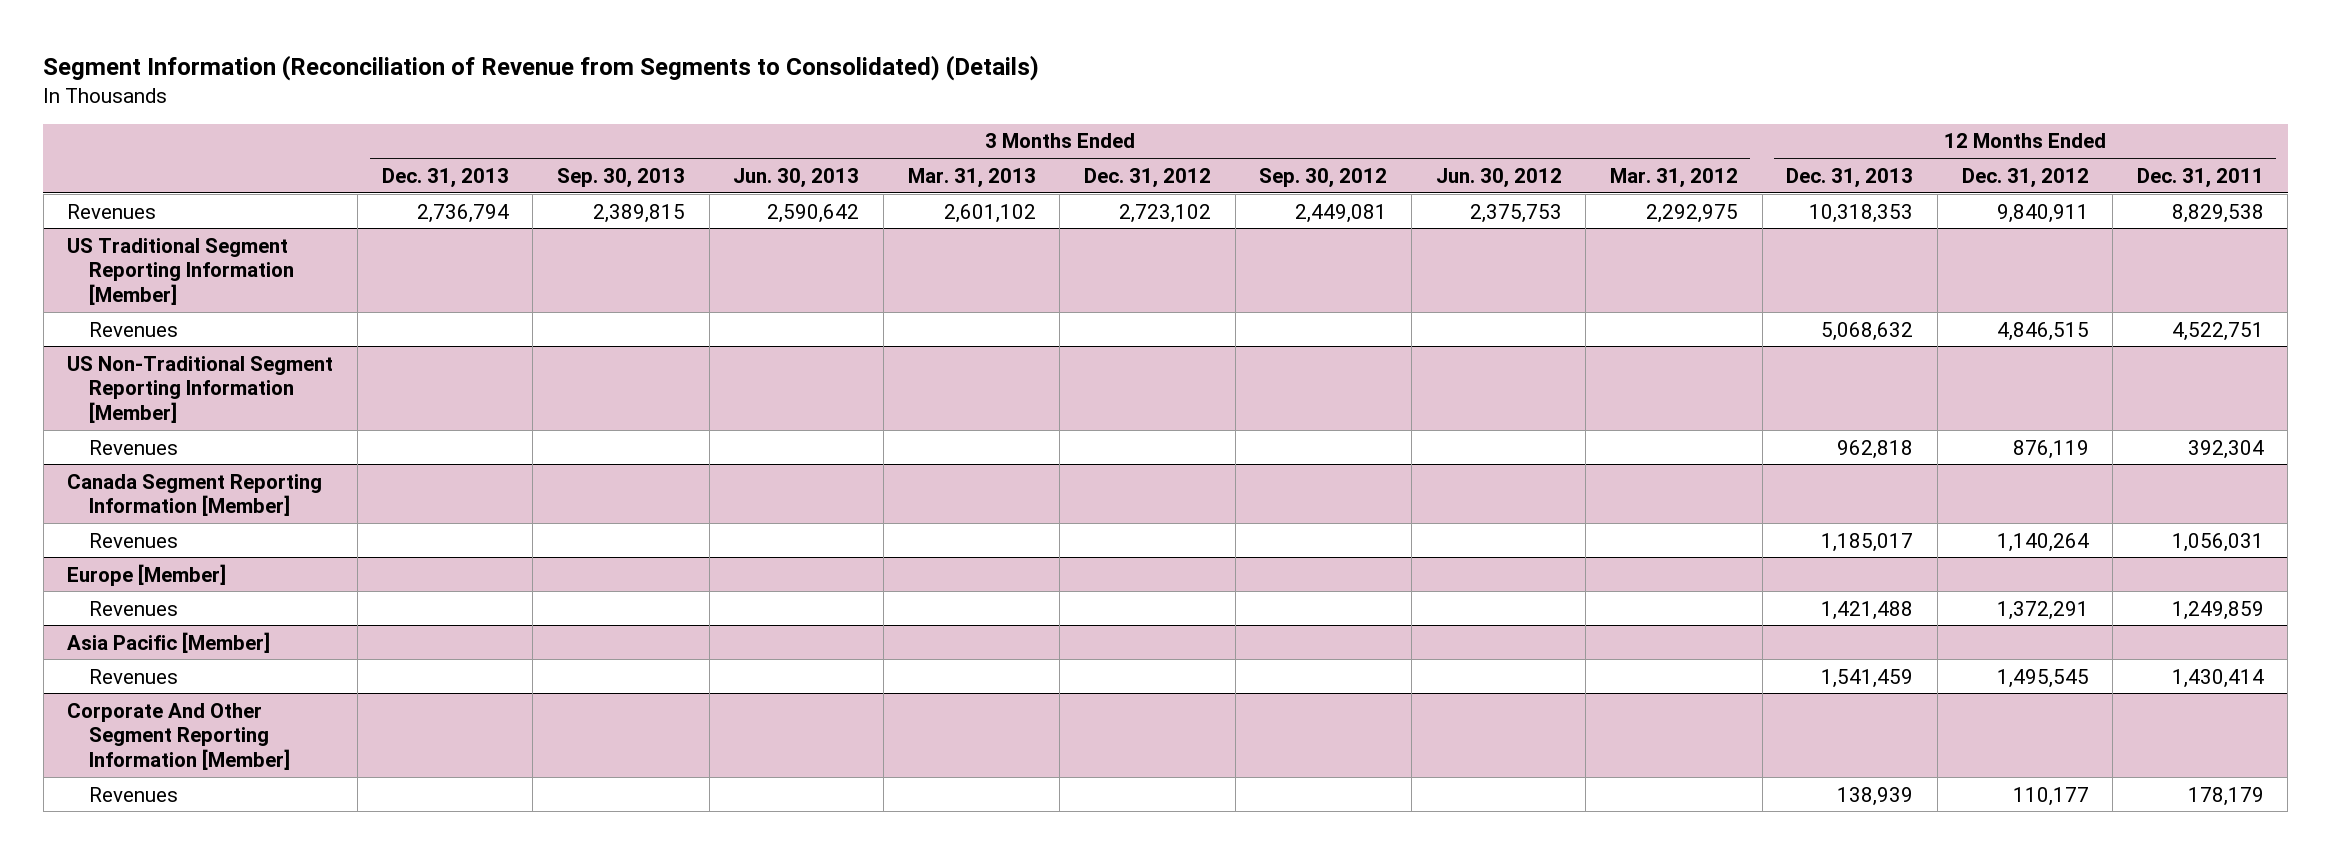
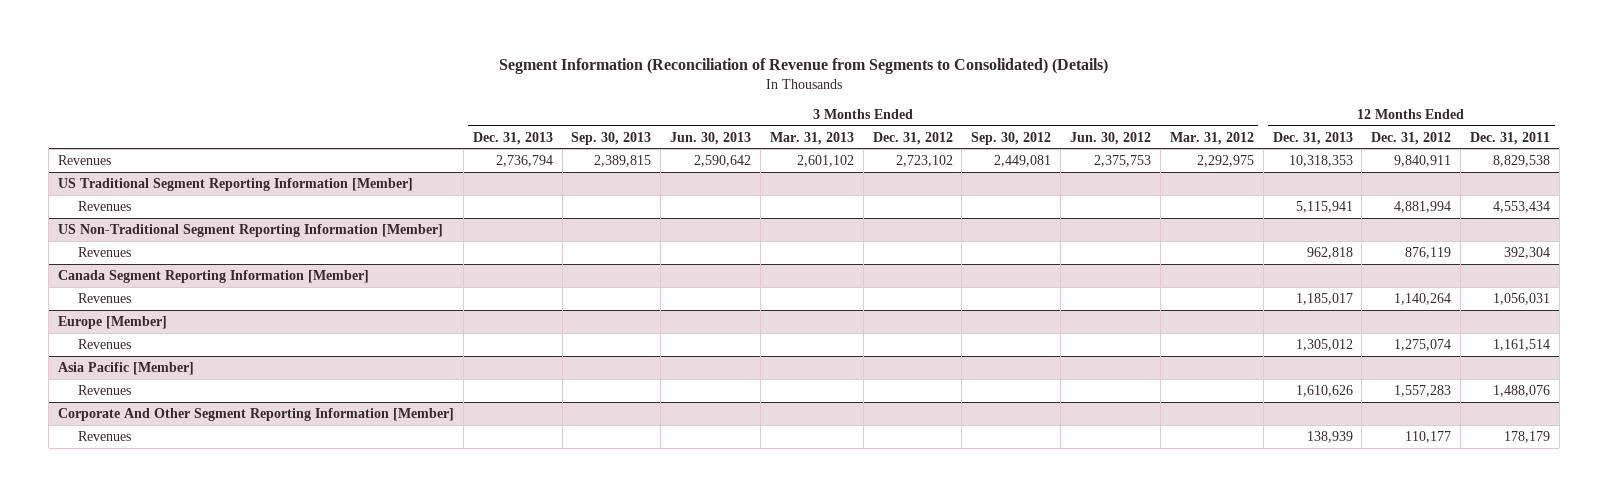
[1821,321,1914,341] 5,068,632 -> [1295,200,1353,213] 5,115,941
[1996,321,2089,341] 4,846,515 -> [1394,200,1452,213] 4,881,994
[2171,321,2264,341] 4,522,751 -> [1492,200,1550,213] 4,553,434
[1821,600,1914,620] 1,421,488 -> [1295,338,1353,351] 1,305,012
[1996,600,2089,620] 1,372,291 -> [1394,338,1452,351] 1,275,074
[2171,600,2264,620] 1,249,859 -> [1492,338,1550,351] 1,161,514
[1821,668,1914,688] 1,541,459 -> [1295,384,1353,397] 1,610,626
[1996,668,2089,688] 1,495,545 -> [1394,384,1452,397] 1,557,283
[2171,668,2264,688] 1,430,414 -> [1492,384,1550,397] 1,488,076

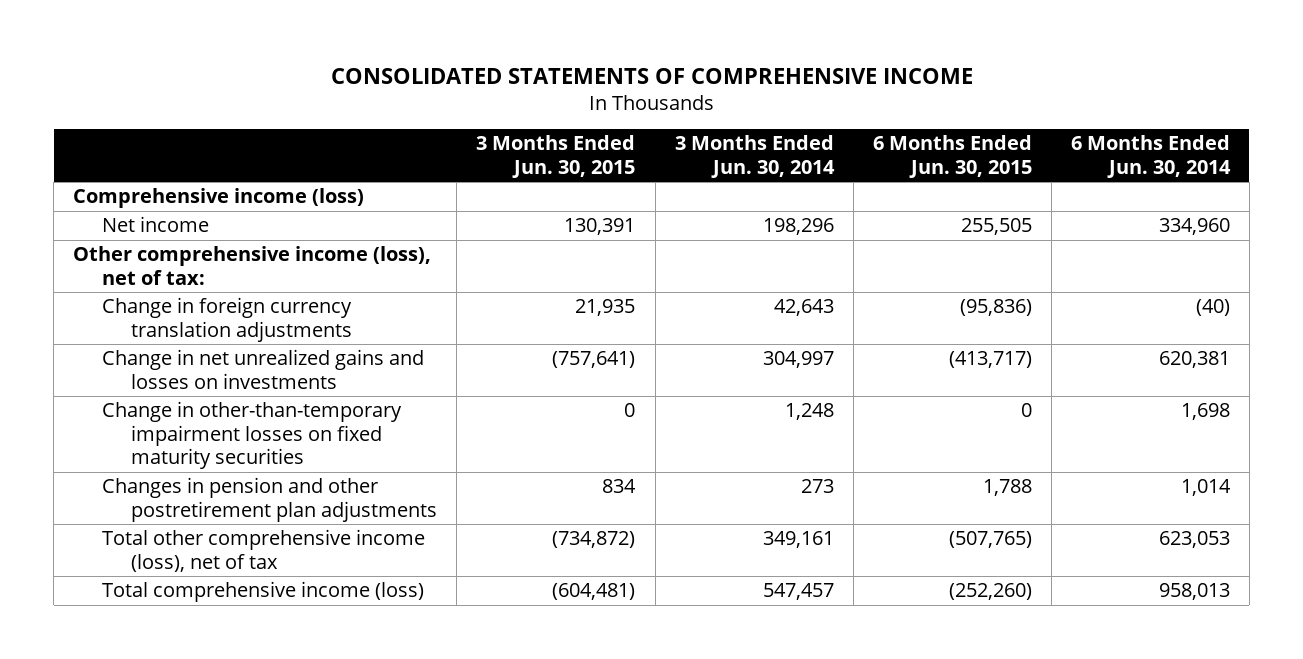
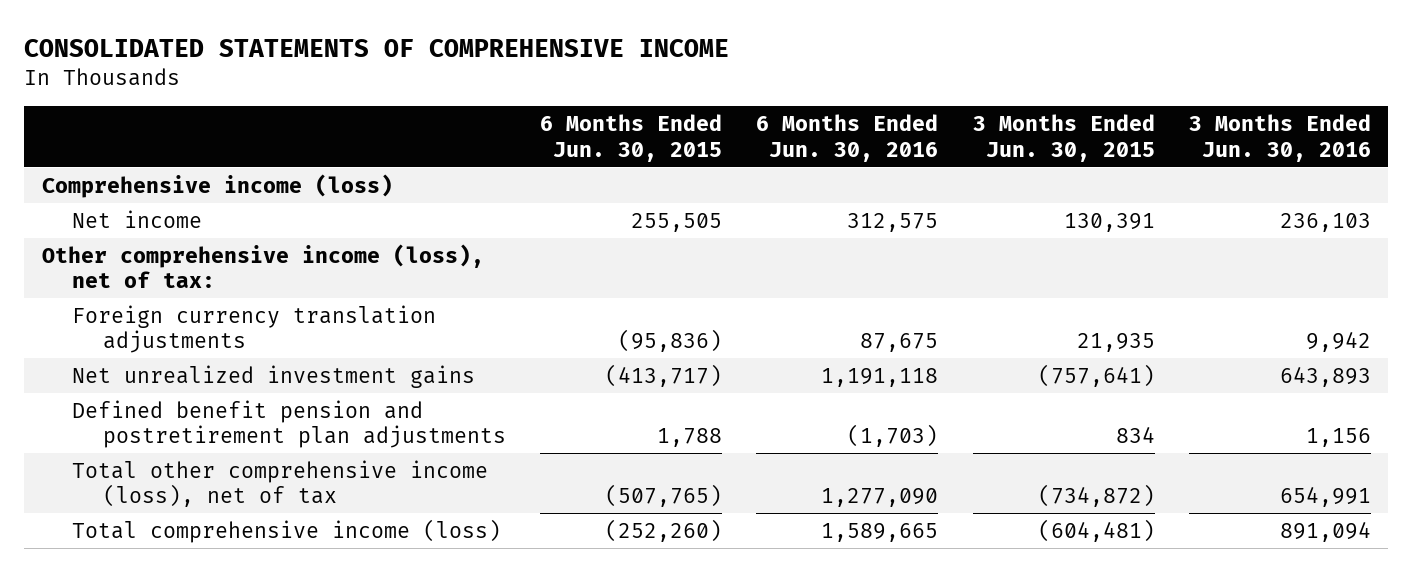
[674,135,835,178] 3 Months Ended Jun. 30, 2014 -> none
[1070,135,1231,178] 6 Months Ended Jun. 30, 2014 -> none
none -> [756,114,939,162] 6 Months Ended Jun. 30, 2016
none -> [1189,114,1372,162] 3 Months Ended Jun. 30, 2016
[102,401,403,470] Change in other-than-temporary impairment losses on fixed maturity securities -> none
[102,297,353,342] Change in foreign currency translation adjustments -> [72,304,437,354] Foreign currency translation adjustments
[102,349,425,389] Change in net unrealized gains and losses on investments -> [72,364,476,388] Net unrealized investment gains
[102,477,438,522] Changes in pension and other postretirement plan adjustments -> [72,399,506,449] Defined benefit pension and postretirement plan adjustments

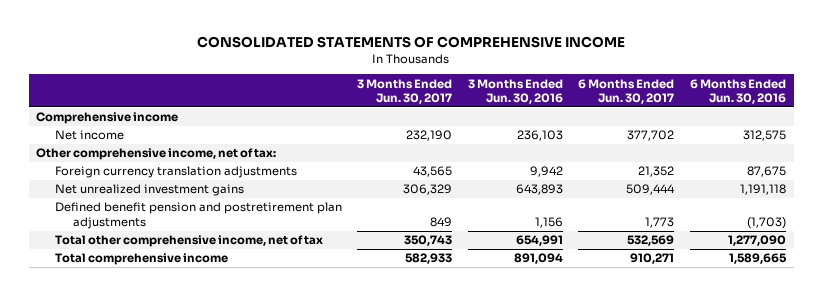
[540,114,723,162] 6 Months Ended Jun. 30, 2015 -> none
[972,114,1155,162] 3 Months Ended Jun. 30, 2015 -> none
none -> [357,78,453,105] 3 Months Ended Jun. 30, 2017
none -> [578,78,675,105] 6 Months Ended Jun. 30, 2017
[41,173,393,198] Comprehensive income (loss) -> [36,112,179,125] Comprehensive income
[41,243,484,289] Other comprehensive income (loss), net of tax: -> [36,148,277,161] Other comprehensive income, net of tax:
[72,459,489,508] Total other comprehensive income (loss), net of tax -> [54,235,323,248] Total other comprehensive income, net of tax
[72,518,502,543] Total comprehensive income (loss) -> [54,253,228,266] Total comprehensive income

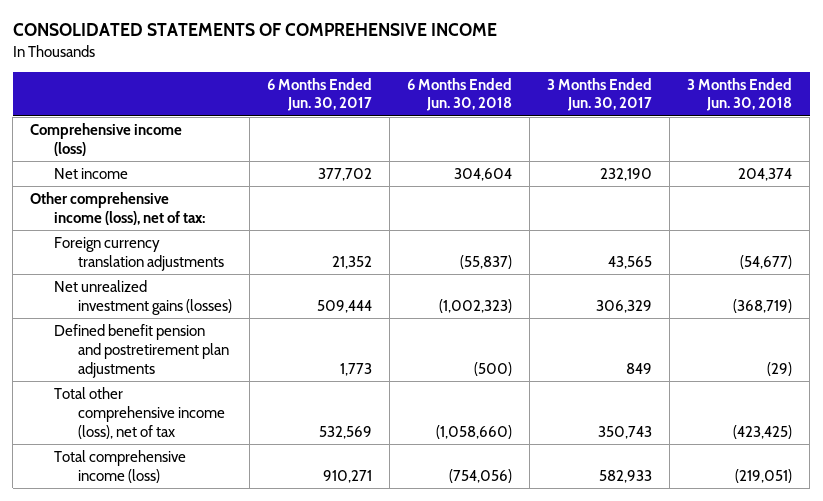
[467,78,563,105] 3 Months Ended Jun. 30, 2016 -> none
[689,78,786,105] 6 Months Ended Jun. 30, 2016 -> none
none -> [407,77,513,112] 6 Months Ended Jun. 30, 2018
none -> [687,77,793,112] 3 Months Ended Jun. 30, 2018
[36,112,179,125] Comprehensive income -> [30,122,183,156] Comprehensive income (loss)
[36,148,277,161] Other comprehensive income, net of tax: -> [30,191,206,225] Other comprehensive income (loss), net of tax:
[54,184,244,197] Net unrealized investment gains -> [54,279,233,315] Net unrealized investment gains (losses)
[54,235,323,248] Total other comprehensive income, net of tax -> [54,386,226,439] Total other comprehensive income (loss), net of tax
[54,253,228,266] Total comprehensive income -> [54,449,187,483] Total comprehensive income (loss)

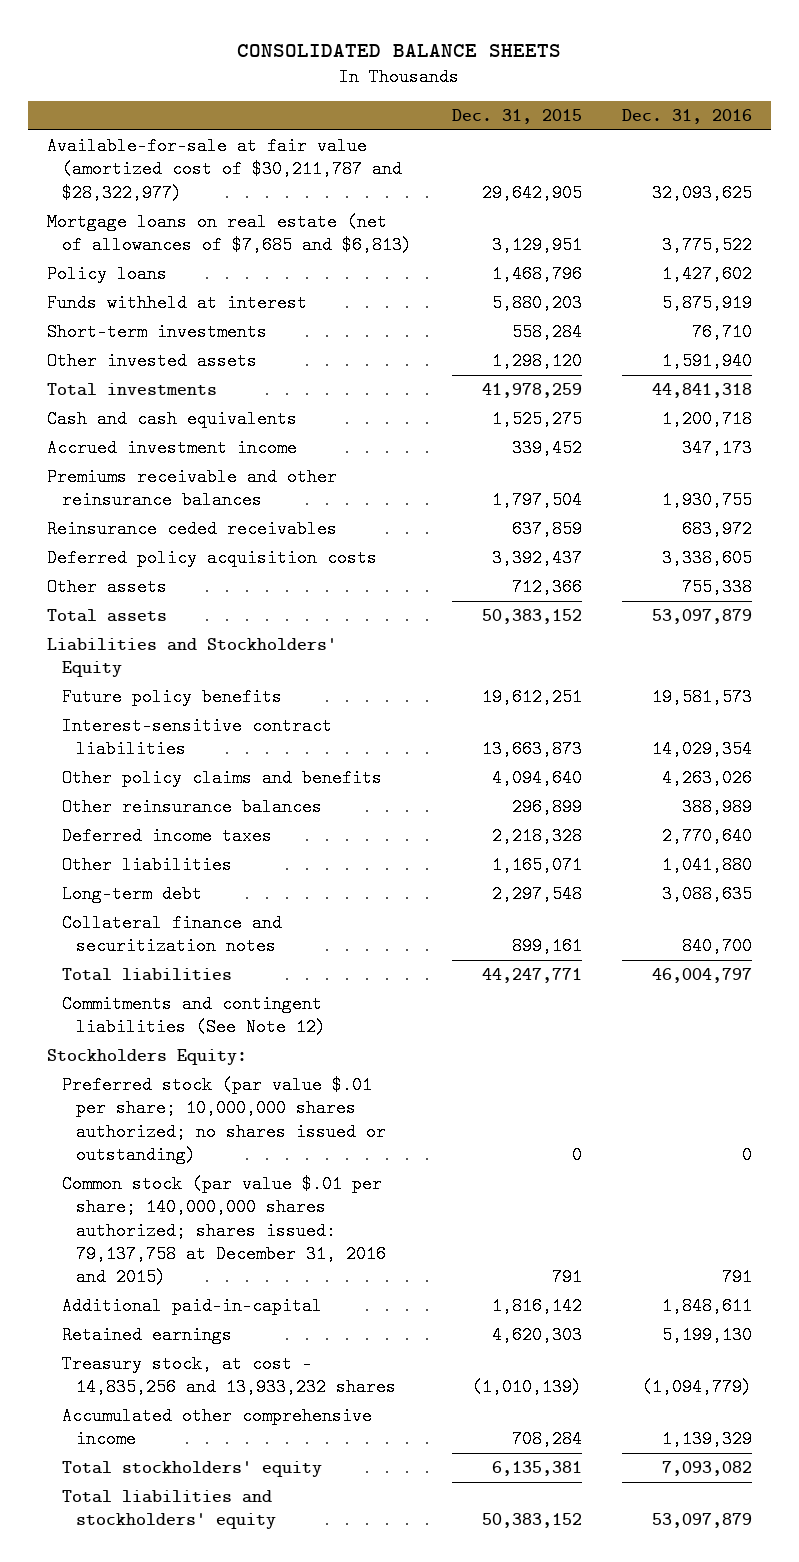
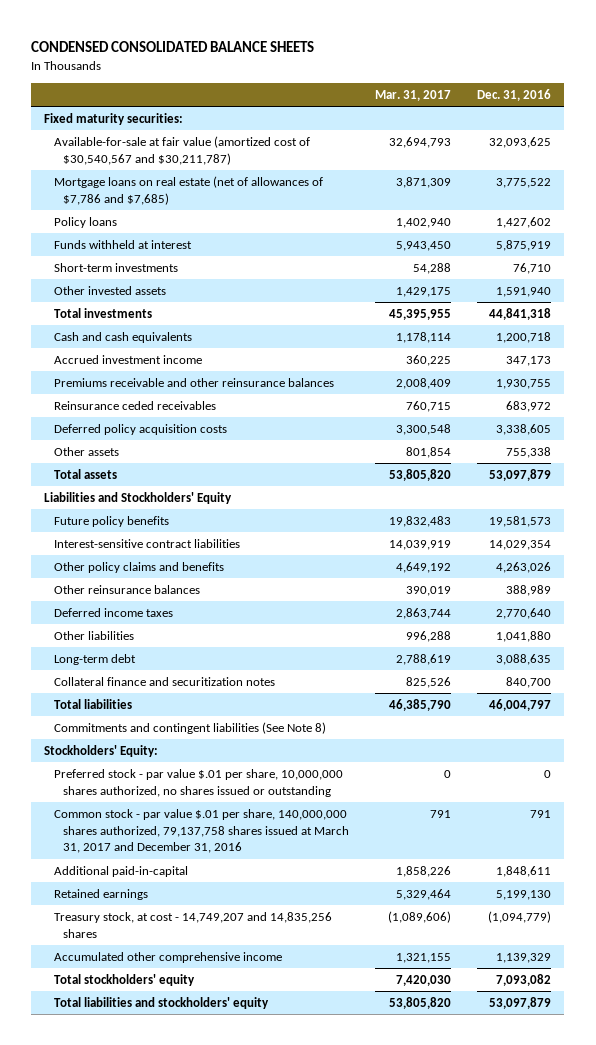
[237,43,562,57] CONSOLIDATED BALANCE SHEETS -> [31,40,315,52] CONDENSED CONSOLIDATED BALANCE SHEETS
[451,108,582,124] Dec. 31, 2015 -> none
none -> [375,89,452,101] Mar. 31, 2017
none -> [44,112,184,125] Fixed maturity securities:
[47,137,402,202] Available-for-sale at fair value (amortized cost of $30,211,787 and $28,322,977) -> [53,135,310,165] Available-for-sale at fair value (amortized cost of $30,540,567 and $30,211,787)
[47,213,412,255] Mortgage loans on real estate (net of allowances of $7,685 and $6,813) -> [53,175,323,205] Mortgage loans on real estate (net of allowances of $7,786 and $7,685)
[61,995,327,1037] Commitments and contingent liabilities (See Note 12) -> [53,721,326,734] Commitments and contingent liabilities (See Note 8)
[47,1049,248,1066] Stockholders Equity: -> [44,744,159,757] Stockholders' Equity:
[61,1076,387,1164] Preferred stock (par value $.01 per share; 10,000,000 shares authorized; no shares issued or outstanding) -> [53,768,343,797] Preferred stock - par value $.01 per share, 10,000,000 shares authorized, no shares issued or outstanding
[61,1175,387,1287] Common stock (par value $.01 per share; 140,000,000 shares authorized; shares issued: 79,137,758 at December 31, 2016 and 2015) -> [53,808,350,854] Common stock - par value $.01 per share, 140,000,000 shares authorized, 79,137,758 shares issued at March 31, 2017 and December 31, 2016
[61,1355,397,1397] Treasury stock, at cost - 14,835,256 and 13,933,232 shares -> [53,911,332,938] Treasury stock, at cost - 14,749,207 and 14,835,256 shares

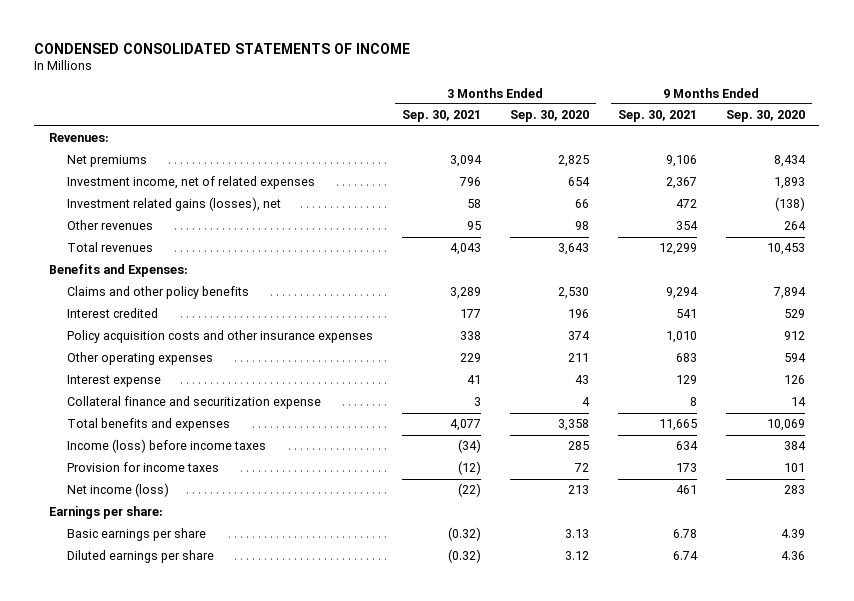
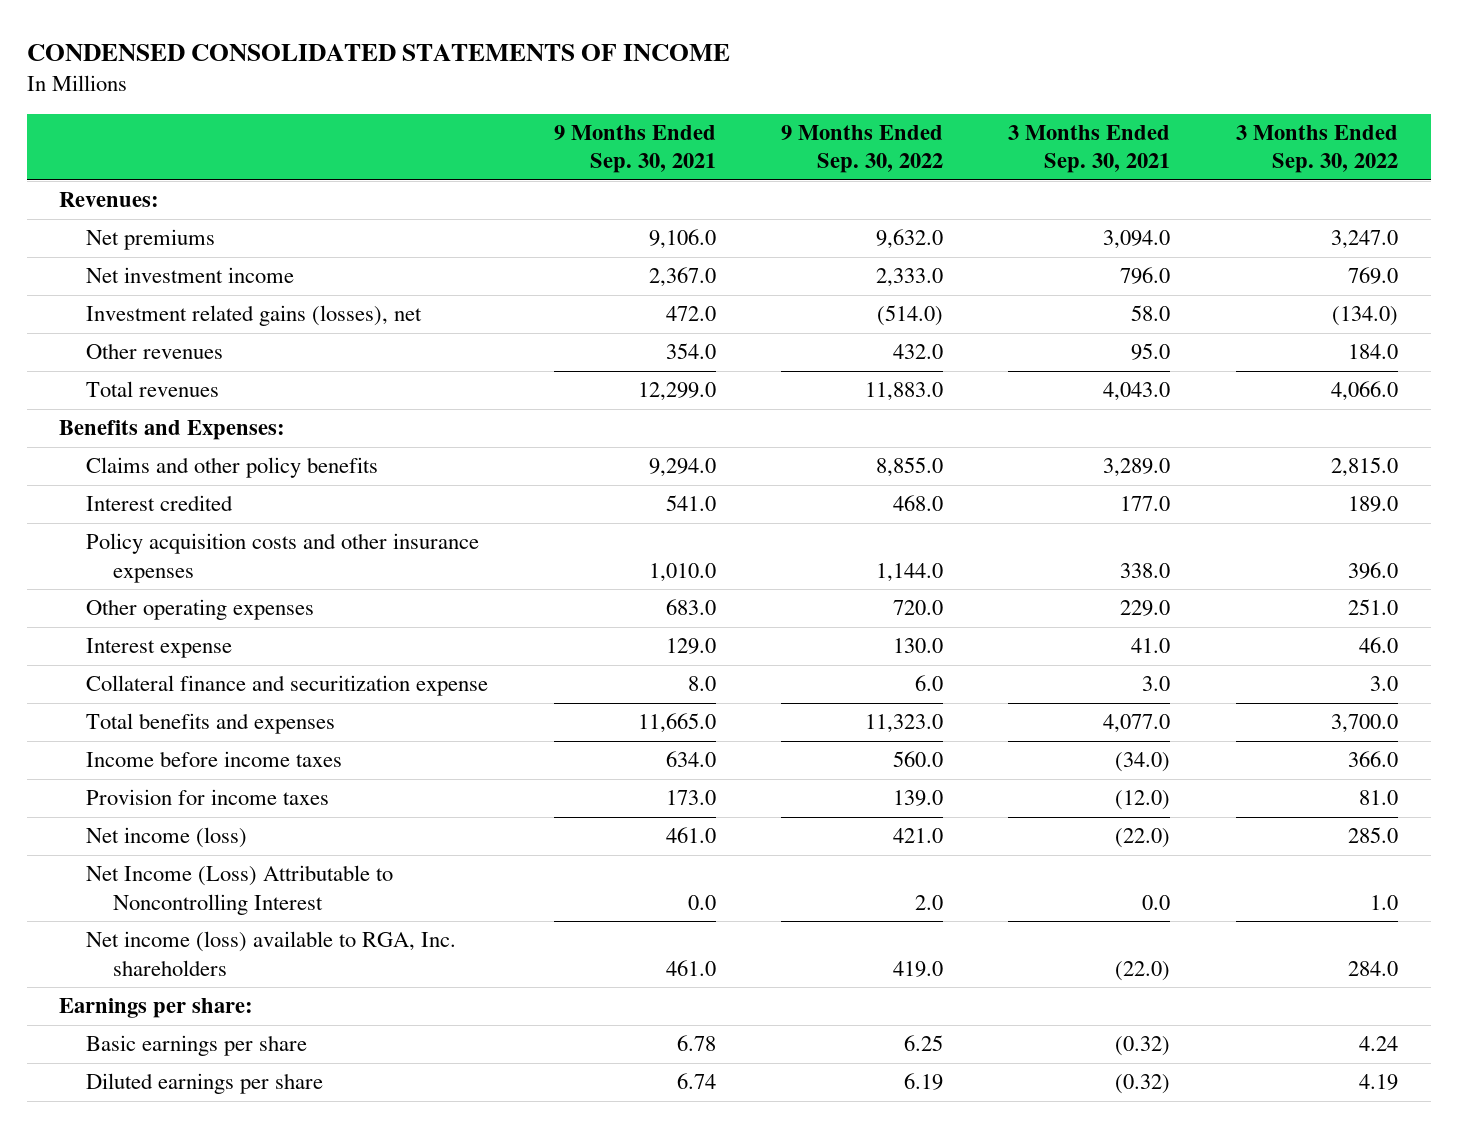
[509,110,589,123] Sep. 30, 2020 -> none
[725,110,805,123] Sep. 30, 2020 -> none
none -> [781,124,944,174] 9 Months Ended Sep. 30, 2022
none -> [1235,124,1398,174] 3 Months Ended Sep. 30, 2022
[449,155,482,168] 3,094 -> [1103,230,1171,250] 3,094.0
[665,155,697,168] 9,106 -> [648,229,716,250] 9,106.0
[67,176,316,190] Investment income, net of related expenses -> [86,267,295,284] Net investment income
[458,177,481,187] 796 -> [1120,267,1171,285] 796.0
[665,177,697,190] 2,367 -> [648,267,716,288] 2,367.0
[466,199,481,209] 58 -> [1131,305,1171,322] 58.0
[675,199,697,209] 472 -> [665,306,716,322] 472.0
[466,221,481,231] 95 -> [1131,343,1171,361] 95.0
[675,221,698,231] 354 -> [665,343,716,360] 354.0
[449,243,481,256] 4,043 -> [1103,382,1171,402] 4,043.0
[658,243,697,256] 12,299 -> [637,382,716,402] 12,299.0
[449,287,481,300] 3,289 -> [1103,458,1171,478] 3,289.0
[665,287,698,300] 9,294 -> [648,458,716,478] 9,294.0
[459,309,481,319] 177 -> [1120,496,1171,512] 177.0
[675,309,697,319] 541 -> [665,495,716,512] 541.0
[459,331,481,341] 338 -> [1120,562,1171,578] 338.0
[665,331,697,344] 1,010 -> [648,562,716,582] 1,010.0
[459,353,481,363] 229 -> [1120,600,1171,617] 229.0
[675,353,697,363] 683 -> [665,599,716,616] 683.0
[466,375,481,385] 41 -> [1131,638,1171,654] 41.0
[675,375,697,385] 129 -> [665,638,716,655] 129.0
[473,397,481,407] 3 -> [1142,676,1171,692] 3.0
[689,397,697,407] 8 -> [687,676,716,692] 8.0
[449,419,481,432] 4,077 -> [1103,714,1171,734] 4,077.0
[658,419,697,432] 11,665 -> [637,713,716,734] 11,665.0
[67,439,267,454] Income (loss) before income taxes -> [86,751,343,768] Income before income taxes
[457,439,481,454] (34) -> [1115,752,1171,773] (34.0)
[675,441,698,451] 634 -> [665,751,716,768] 634.0
[457,461,481,476] (12) -> [1115,790,1171,811] (12.0)
[675,463,697,473] 173 -> [665,790,716,806] 173.0
[457,483,481,498] (22) -> [1115,828,1171,849] (22.0)
[675,485,697,495] 461 -> [665,827,716,844] 461.0
none -> [86,865,394,915] Net Income (Loss) Attributable to Noncontrolling Interest
none -> [86,931,457,976] Net income (loss) available to RGA, Inc. shareholders

